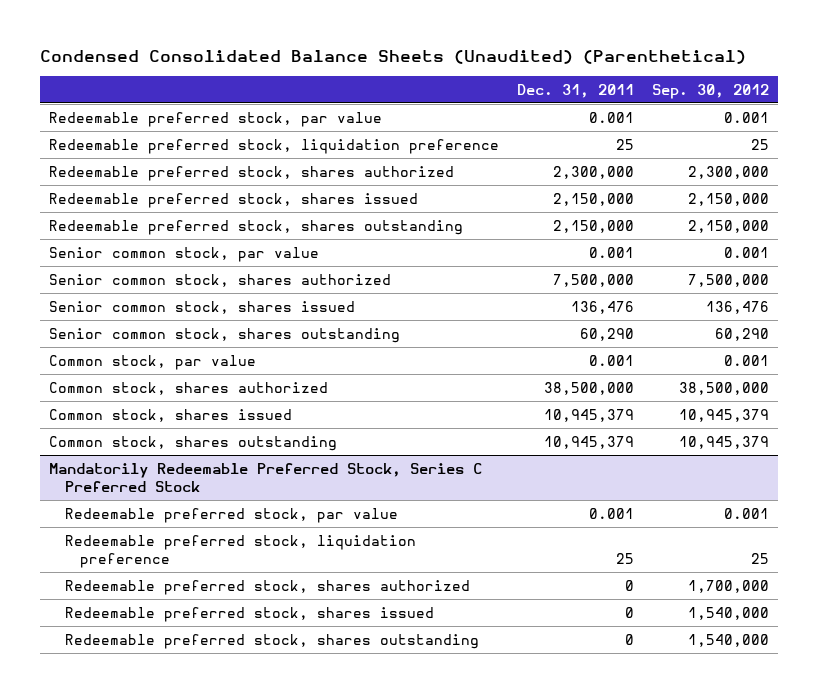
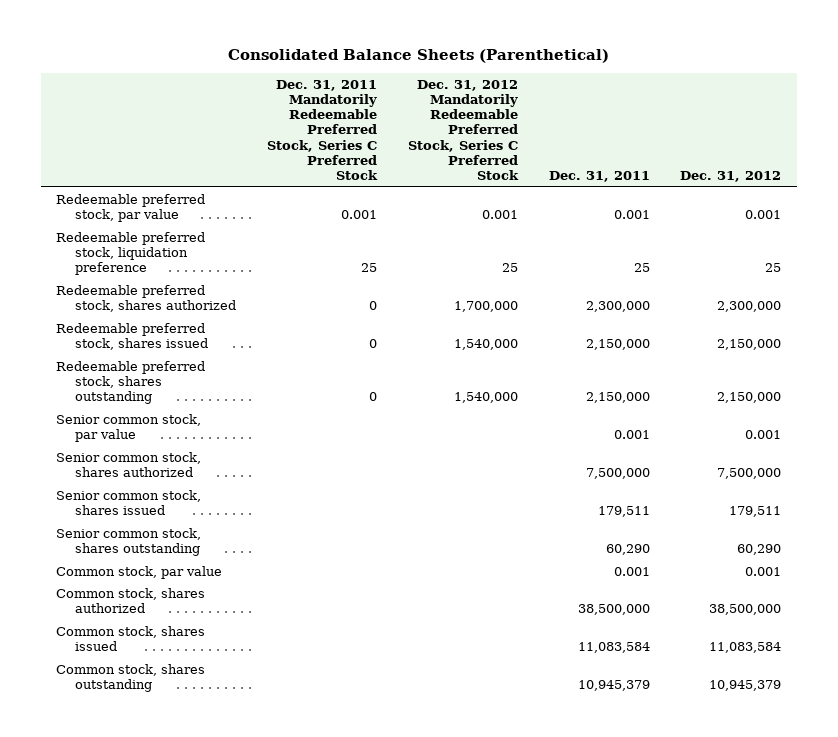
[40,49,747,64] Condensed Consolidated Balance Sheets (Unaudited) (Parenthetical) -> [227,49,609,64] Consolidated Balance Sheets (Parenthetical)
[651,83,769,99] Sep. 30, 2012 -> none
none -> [267,79,379,181] Dec. 31, 2011 Mandatorily Redeemable Preferred Stock, Series C Preferred Stock
none -> [407,79,519,181] Dec. 31, 2012 Mandatorily Redeemable Preferred Stock, Series C Preferred Stock
none -> [680,171,782,183] Dec. 31, 2012
[570,300,634,314] 136,476 -> [597,506,650,518] 179,511
[543,408,634,422] 10,945,379 -> [577,642,650,654] 11,083,584
[49,462,483,492] Mandatorily Redeemable Preferred Stock, Series C Preferred Stock -> none
[64,507,398,523] Redeemable preferred stock, par value -> none
[64,534,416,568] Redeemable preferred stock, liquidation preference -> none
[64,579,470,595] Redeemable preferred stock, shares authorized -> none
[64,606,434,622] Redeemable preferred stock, shares issued -> none
[64,633,479,649] Redeemable preferred stock, shares outstanding -> none

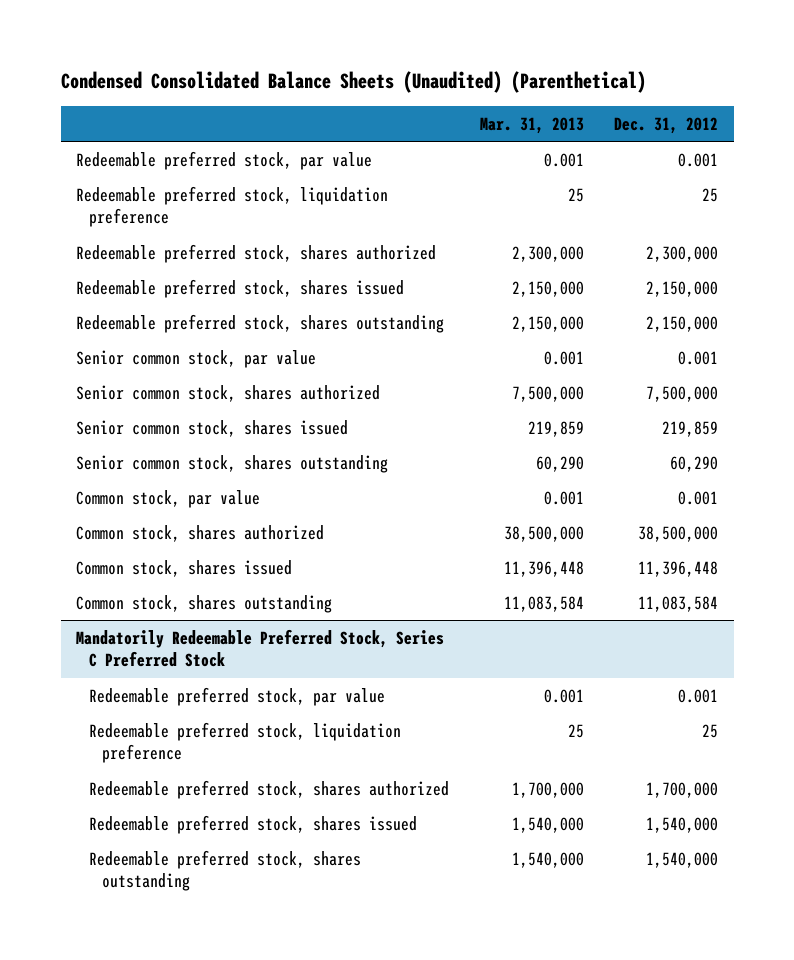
[227,49,609,64] Consolidated Balance Sheets (Parenthetical) -> [60,71,646,94] Condensed Consolidated Balance Sheets (Unaudited) (Parenthetical)
[267,79,379,181] Dec. 31, 2011 Mandatorily Redeemable Preferred Stock, Series C Preferred Stock -> none
[407,79,519,181] Dec. 31, 2012 Mandatorily Redeemable Preferred Stock, Series C Preferred Stock -> none
[548,171,650,183] Dec. 31, 2011 -> none
none -> [479,116,584,134] Mar. 31, 2013
[729,506,782,518] 179,511 -> [662,420,719,437] 219,859
[709,642,782,654] 11,083,584 -> [638,560,719,577] 11,396,448
[709,680,782,692] 10,945,379 -> [638,595,719,612] 11,083,584
none -> [76,628,445,668] Mandatorily Redeemable Preferred Stock, Series C Preferred Stock
none -> [89,686,386,706] Redeemable preferred stock, par value
none -> [89,721,402,764] Redeemable preferred stock, liquidation preference
none -> [89,779,450,799] Redeemable preferred stock, shares authorized
none -> [89,814,418,834] Redeemable preferred stock, shares issued
none -> [89,849,362,892] Redeemable preferred stock, shares outstanding

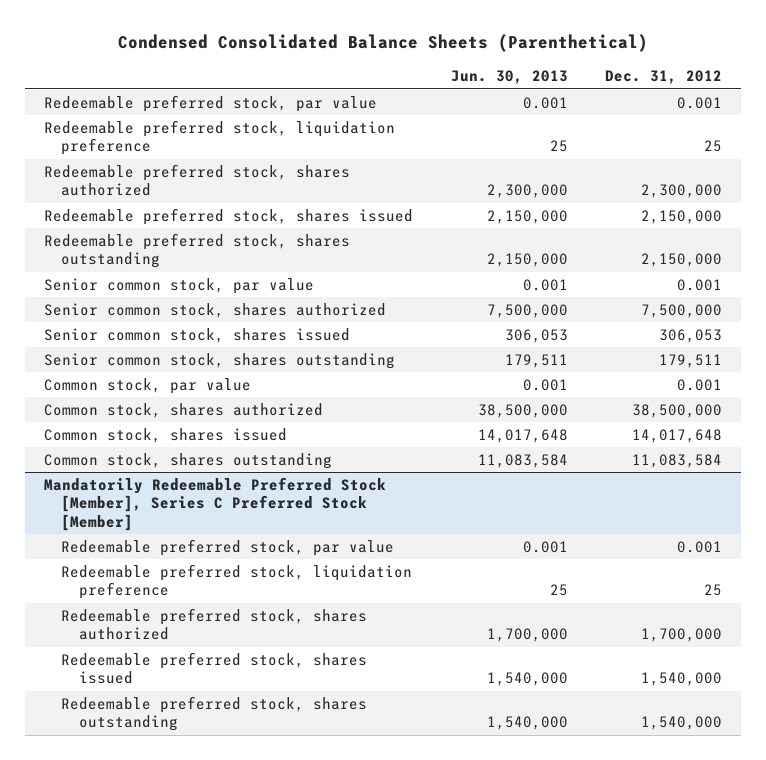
[60,71,646,94] Condensed Consolidated Balance Sheets (Unaudited) (Parenthetical) -> [118,34,649,53] Condensed Consolidated Balance Sheets (Parenthetical)
[479,116,584,134] Mar. 31, 2013 -> none
none -> [450,70,568,85] Jun. 30, 2013
[662,420,719,437] 219,859 -> [659,328,723,343] 306,053
[670,455,719,472] 60,290 -> [659,353,723,368] 179,511
[638,560,719,577] 11,396,448 -> [632,428,723,443] 14,017,648
[76,628,445,668] Mandatorily Redeemable Preferred Stock, Series C Preferred Stock -> [44,476,387,531] Mandatorily Redeemable Preferred Stock [Member], Series C Preferred Stock [Member]

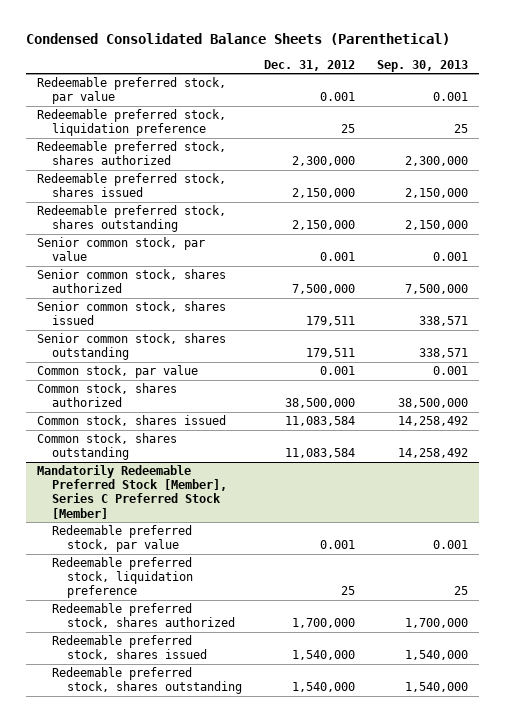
[450,70,568,85] Jun. 30, 2013 -> none
none -> [376,59,468,72] Sep. 30, 2013
[659,328,723,343] 306,053 -> [305,316,355,327] 179,511
[632,428,723,443] 14,017,648 -> [284,416,355,427] 11,083,584

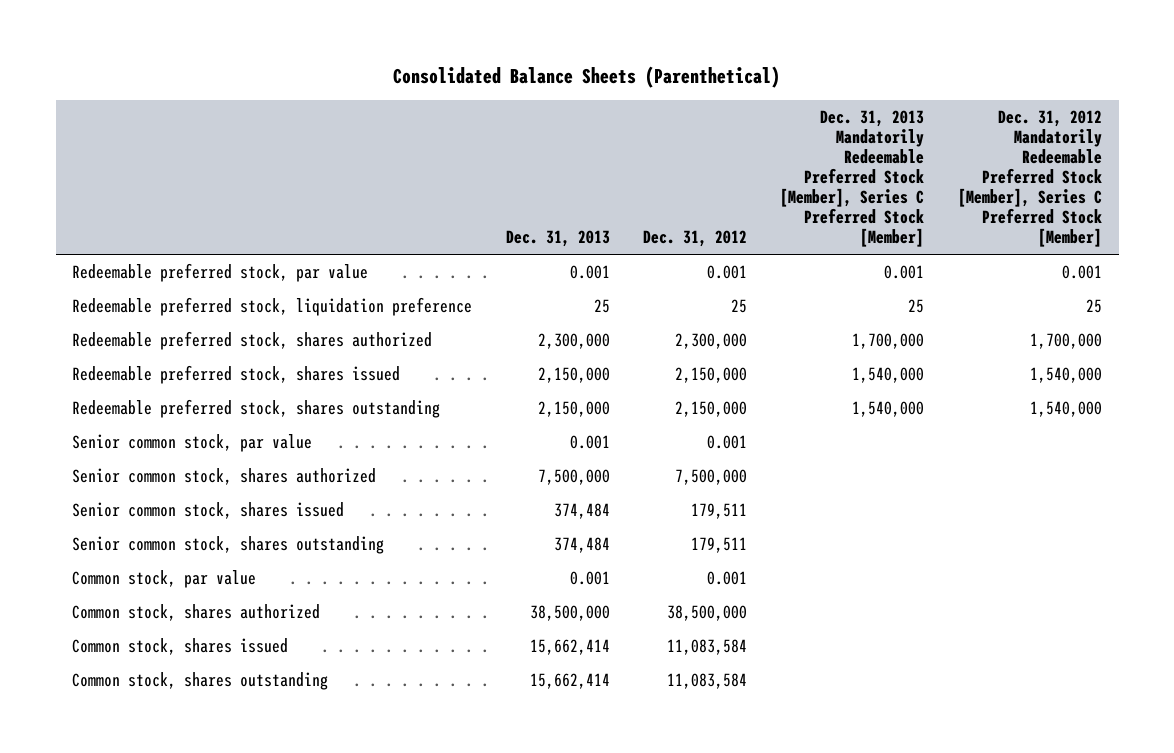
[25,32,450,45] Condensed Consolidated Balance Sheets (Parenthetical) -> [393,65,781,88] Consolidated Balance Sheets (Parenthetical)
[376,59,468,72] Sep. 30, 2013 -> none
none -> [505,230,610,248] Dec. 31, 2013
none -> [780,109,925,248] Dec. 31, 2013 Mandatorily Redeemable Preferred Stock [Member], Series C Preferred Stock [Member]
none -> [957,109,1102,248] Dec. 31, 2012 Mandatorily Redeemable Preferred Stock [Member], Series C Preferred Stock [Member]
[36,465,227,519] Mandatorily Redeemable Preferred Stock [Member], Series C Preferred Stock [Member] -> none
[51,525,192,553] Redeemable preferred stock, par value -> none
[51,557,193,599] Redeemable preferred stock, liquidation preference -> none
[51,603,235,629] Redeemable preferred stock, shares authorized -> none
[51,635,207,661] Redeemable preferred stock, shares issued -> none
[51,667,242,695] Redeemable preferred stock, shares outstanding -> none

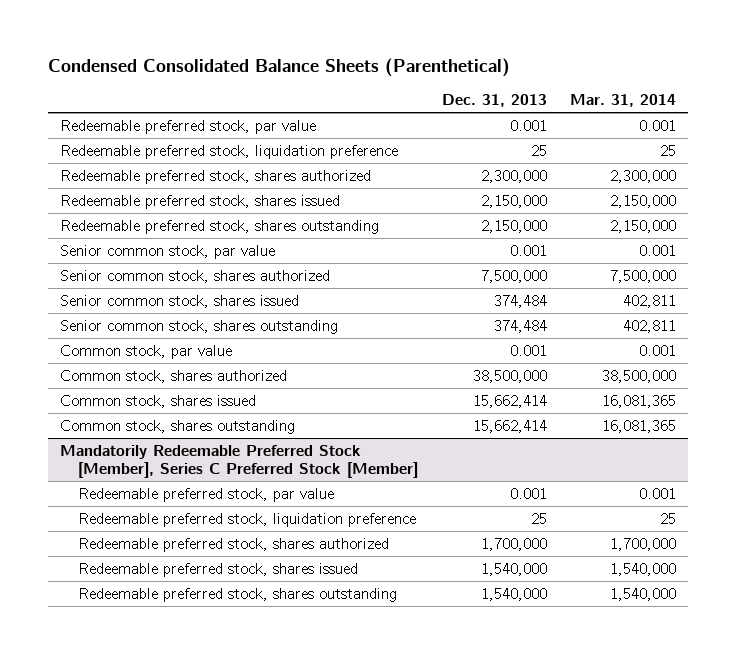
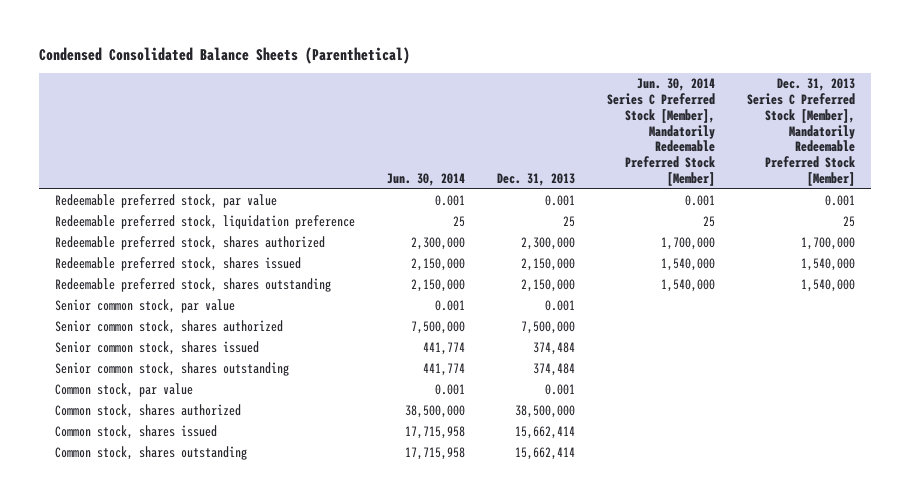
[570,93,677,107] Mar. 31, 2014 -> none
none -> [387,172,466,186] Jun. 30, 2014
none -> [606,78,715,186] Jun. 30, 2014 Series C Preferred Stock [Member], Mandatorily Redeemable Preferred Stock [Member]
none -> [746,78,855,186] Dec. 31, 2013 Series C Preferred Stock [Member], Mandatorily Redeemable Preferred Stock [Member]
[59,444,419,478] Mandatorily Redeemable Preferred Stock [Member], Series C Preferred Stock [Member] -> none
[78,487,335,502] Redeemable preferred stock, par value -> none
[78,512,417,527] Redeemable preferred stock, liquidation preference -> none
[78,537,390,552] Redeemable preferred stock, shares authorized -> none
[78,562,359,577] Redeemable preferred stock, shares issued -> none
[78,587,398,602] Redeemable preferred stock, shares outstanding -> none

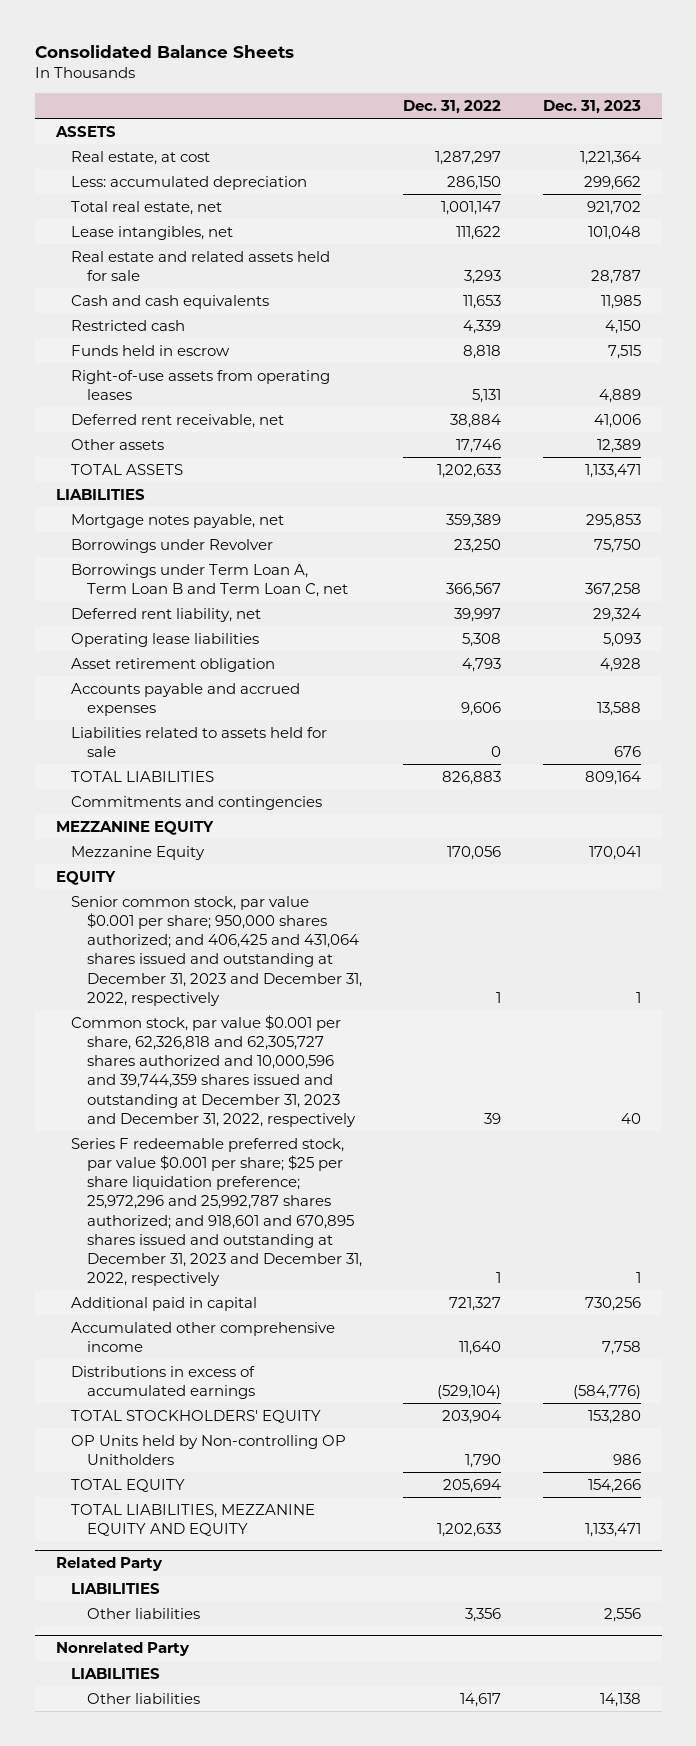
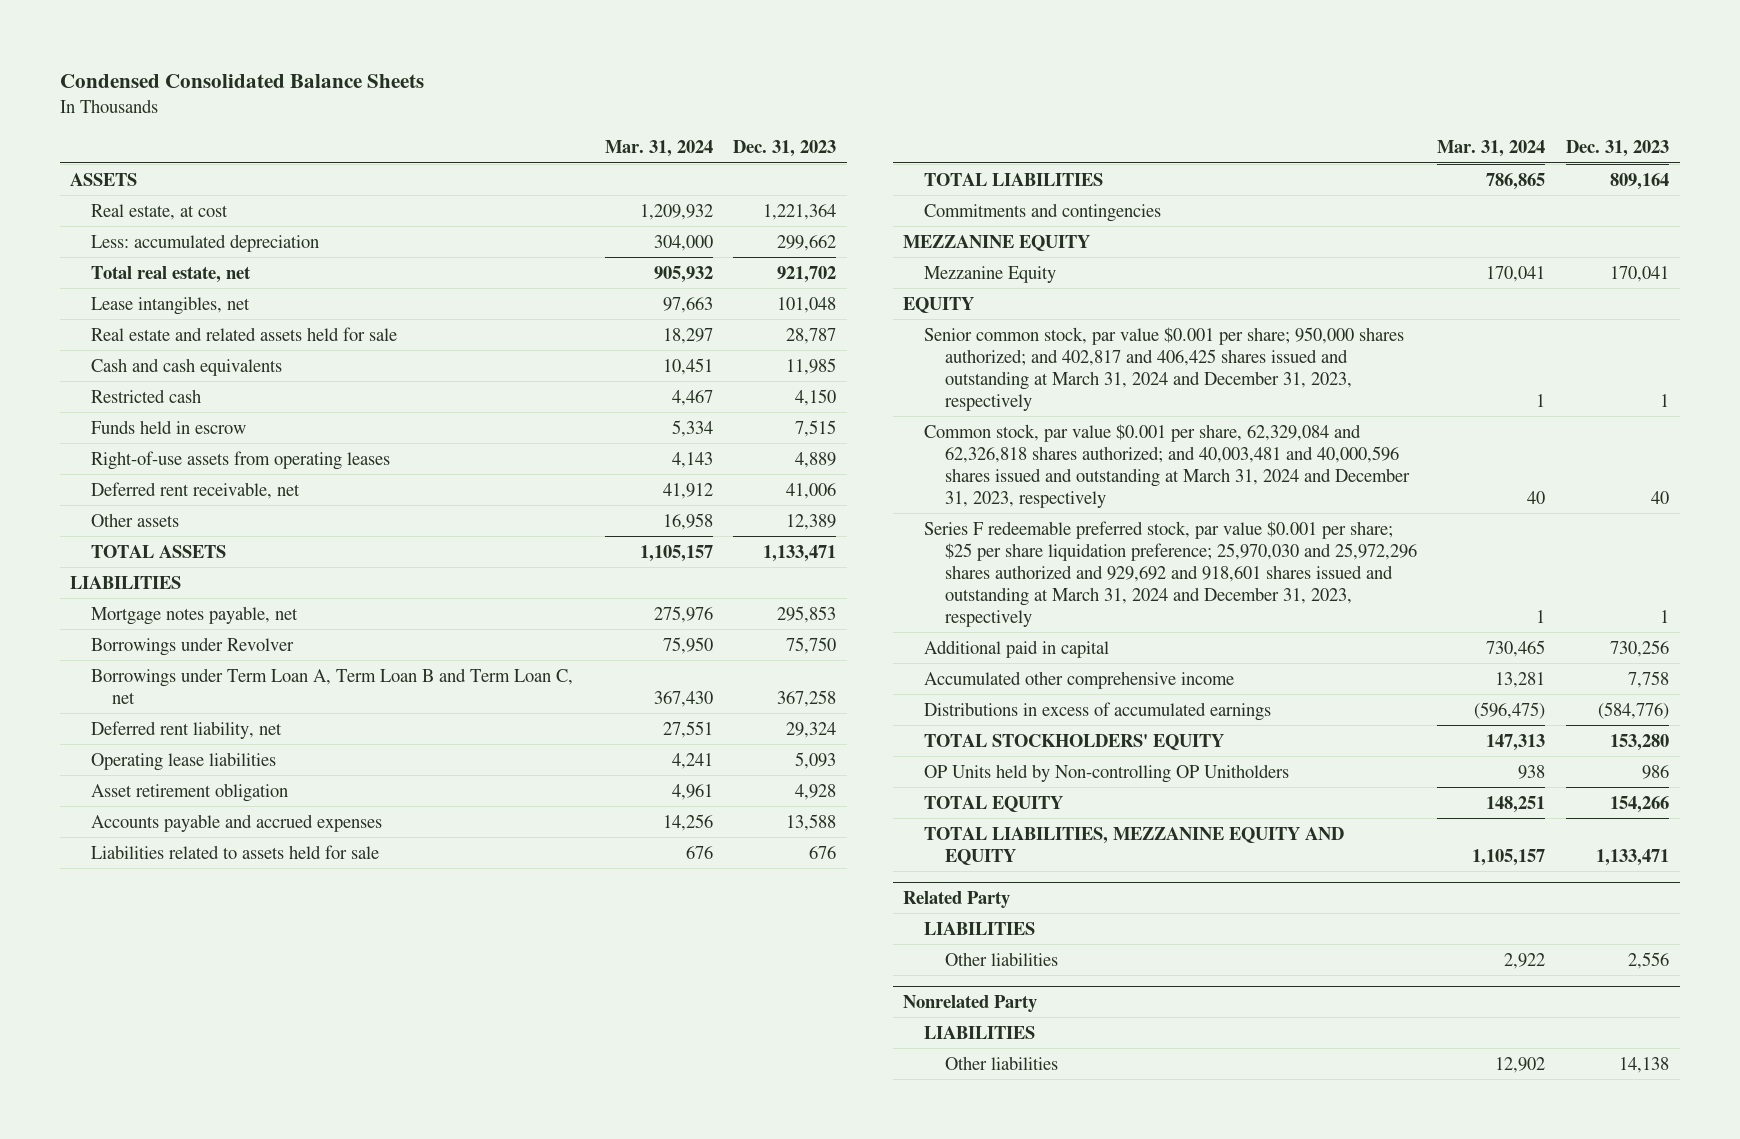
[34,45,294,59] Consolidated Balance Sheets -> [59,74,424,89] Condensed Consolidated Balance Sheets
[403,99,502,114] Dec. 31, 2022 -> none
none -> [604,140,713,158] Mar. 31, 2024
[71,895,362,1006] Senior common stock, par value $0.001 per share; 950,000 shares authorized; and 406,425 and 431,064 shares issued and outstanding at December 31, 2023 and December 31, 2022, respectively -> [923,326,1404,411] Senior common stock, par value $0.001 per share; 950,000 shares authorized; and 402,817 and 406,425 shares issued and outstanding at March 31, 2024 and December 31, 2023, respectively
[71,1014,356,1127] Common stock, par value $0.001 per share, 62,326,818 and 62,305,727 shares authorized and 10,000,596 and 39,744,359 shares issued and outstanding at December 31, 2023 and December 31, 2022, respectively -> [923,423,1410,508] Common stock, par value $0.001 per share, 62,329,084 and 62,326,818 shares authorized; and 40,003,481 and 40,000,596 shares issued and outstanding at March 31, 2024 and December 31, 2023, respectively
[71,1137,362,1287] Series F redeemable preferred stock, par value $0.001 per share; $25 per share liquidation preference; 25,972,296 and 25,992,787 shares authorized; and 918,601 and 670,895 shares issued and outstanding at December 31, 2023 and December 31, 2022, respectively -> [923,520,1417,627] Series F redeemable preferred stock, par value $0.001 per share; $25 per share liquidation preference; 25,970,030 and 25,972,296 shares authorized and 929,692 and 918,601 shares issued and outstanding at March 31, 2024 and December 31, 2023, respectively

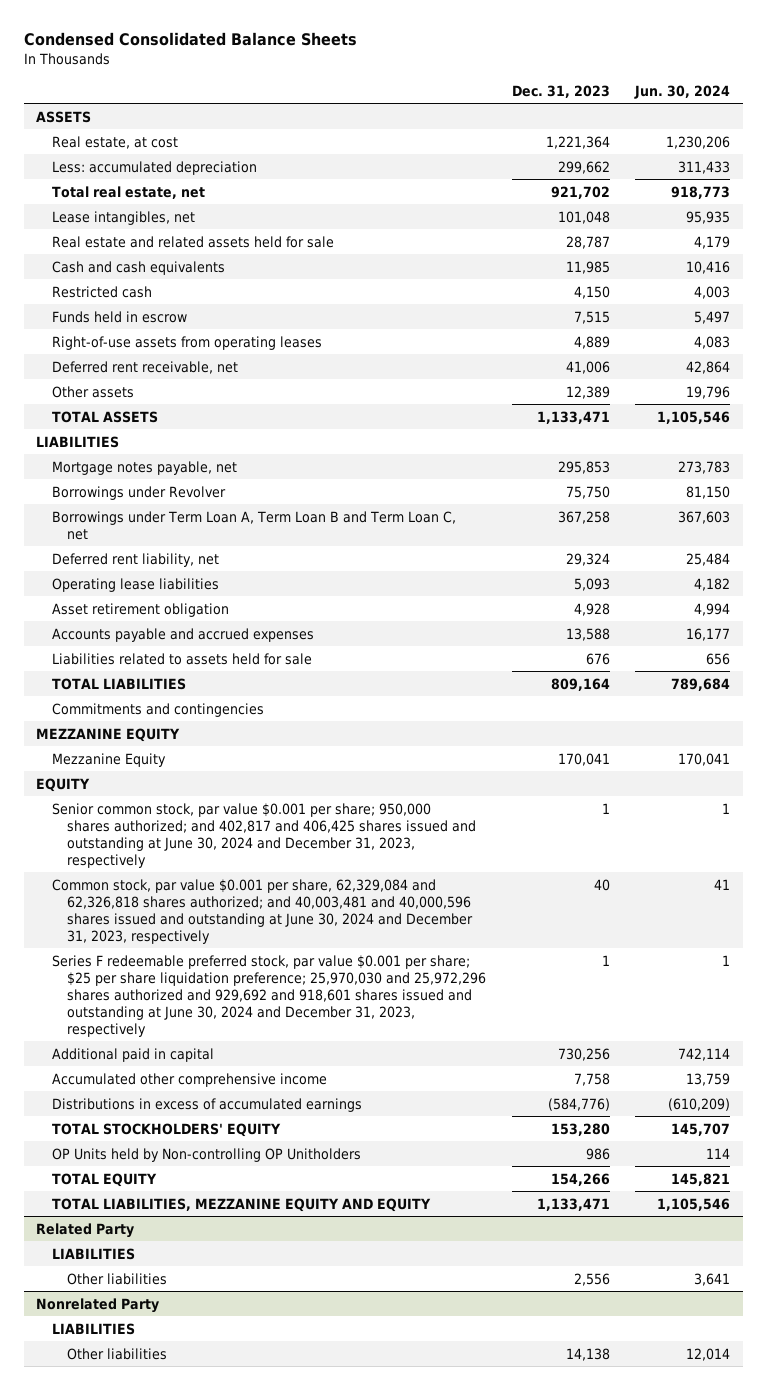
[604,140,713,158] Mar. 31, 2024 -> none
none -> [634,84,731,99] Jun. 30, 2024
[923,326,1404,411] Senior common stock, par value $0.001 per share; 950,000 shares authorized; and 402,817 and 406,425 shares issued and outstanding at March 31, 2024 and December 31, 2023, respectively -> [51,802,477,868] Senior common stock, par value $0.001 per share; 950,000 shares authorized; and 402,817 and 406,425 shares issued and outstanding at June 30, 2024 and December 31, 2023, respectively
[923,423,1410,508] Common stock, par value $0.001 per share, 62,329,084 and 62,326,818 shares authorized; and 40,003,481 and 40,000,596 shares issued and outstanding at March 31, 2024 and December 31, 2023, respectively -> [51,878,474,944] Common stock, par value $0.001 per share, 62,329,084 and 62,326,818 shares authorized; and 40,003,481 and 40,000,596 shares issued and outstanding at June 30, 2024 and December 31, 2023, respectively
[923,520,1417,627] Series F redeemable preferred stock, par value $0.001 per share; $25 per share liquidation preference; 25,970,030 and 25,972,296 shares authorized and 929,692 and 918,601 shares issued and outstanding at March 31, 2024 and December 31, 2023, respectively -> [51,954,487,1037] Series F redeemable preferred stock, par value $0.001 per share; $25 per share liquidation preference; 25,970,030 and 25,972,296 shares authorized and 929,692 and 918,601 shares issued and outstanding at June 30, 2024 and December 31, 2023, respectively

